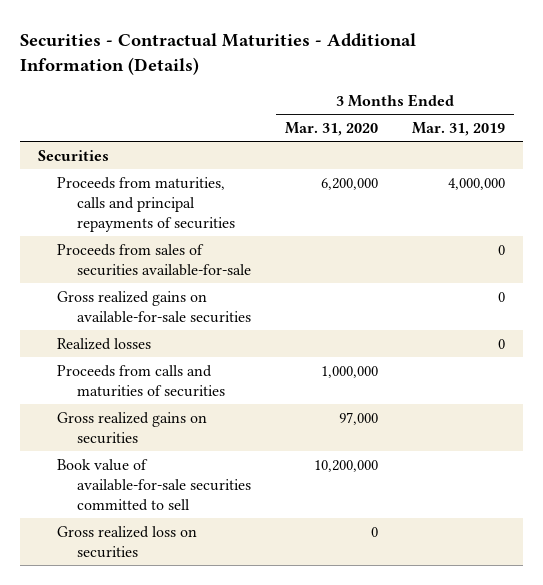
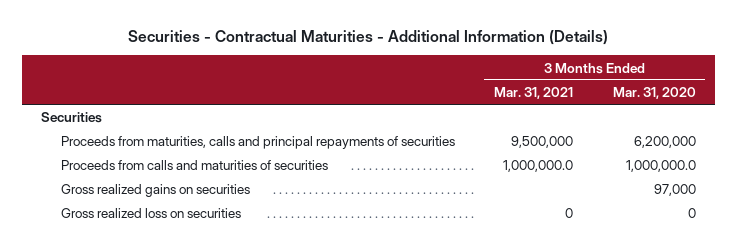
[412,122,506,137] Mar. 31, 2019 -> none
none -> [494,86,574,99] Mar. 31, 2021
[57,243,251,277] Proceeds from sales of securities available-for-sale -> none
[57,290,251,324] Gross realized gains on available-for-sale securities -> none
[57,337,152,350] Realized losses -> none
[320,365,378,378] 1,000,000 -> [625,160,696,173] 1,000,000.0
[57,458,251,512] Book value of available-for-sale securities committed to sell -> none

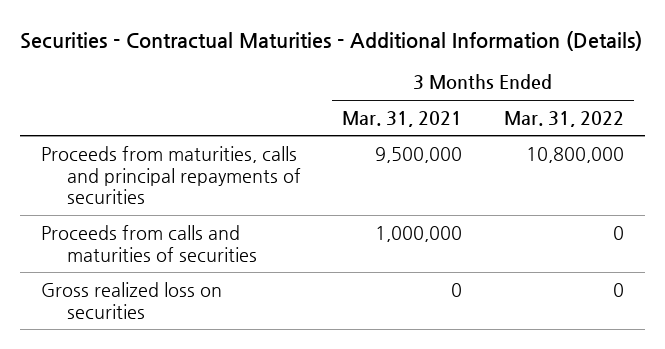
[612,86,696,99] Mar. 31, 2020 -> none
none -> [503,110,624,127] Mar. 31, 2022
[41,112,103,124] Securities -> none
[60,184,250,198] Gross realized gains on securities -> none
[503,160,574,173] 1,000,000.0 -> [375,225,463,242] 1,000,000

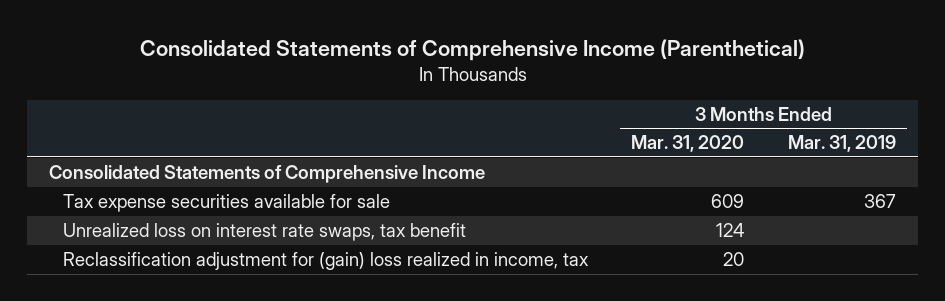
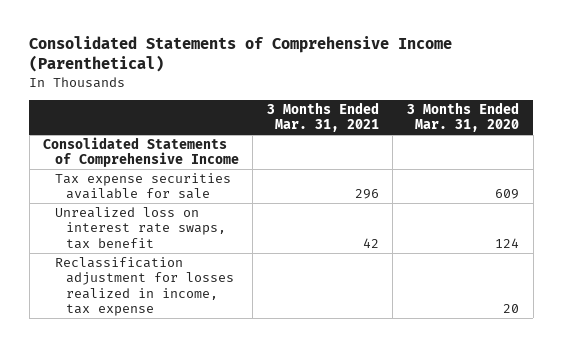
[788,135,897,153] Mar. 31, 2019 -> none
none -> [266,101,379,133] 3 Months Ended Mar. 31, 2021
[62,252,589,271] Reclassification adjustment for (gain) loss realized in income, tax -> [54,257,234,316] Reclassification adjustment for losses realized in income, tax expense

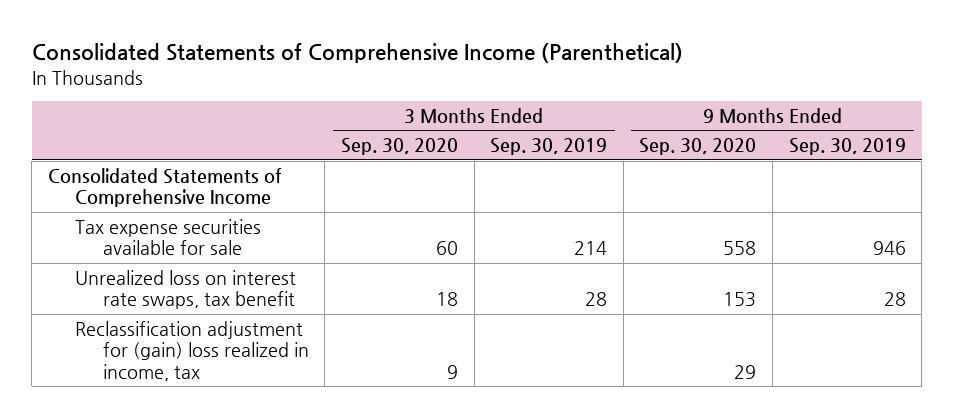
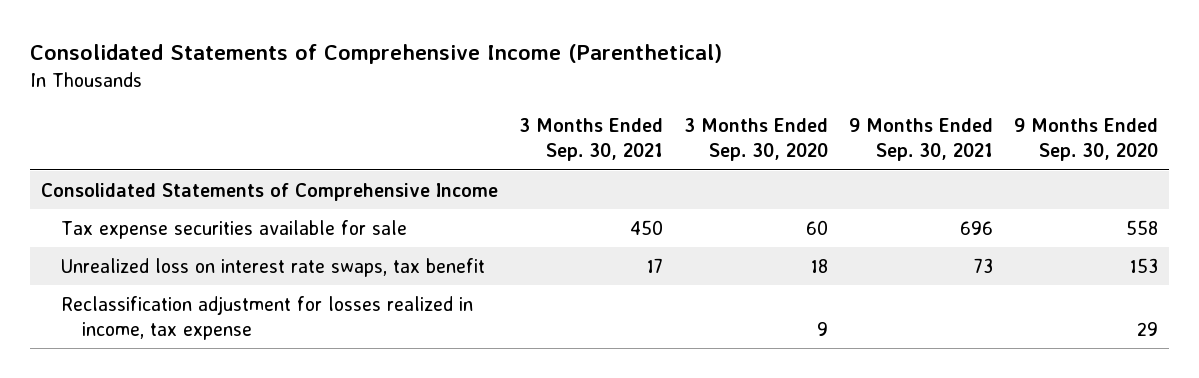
[490,138,608,156] Sep. 30, 2019 -> none
[788,138,906,156] Sep. 30, 2019 -> none
none -> [518,118,663,162] 3 Months Ended Sep. 30, 2021
none -> [848,118,993,162] 9 Months Ended Sep. 30, 2021
[75,320,309,381] Reclassification adjustment for (gain) loss realized in income, tax -> [61,295,474,340] Reclassification adjustment for losses realized in income, tax expense

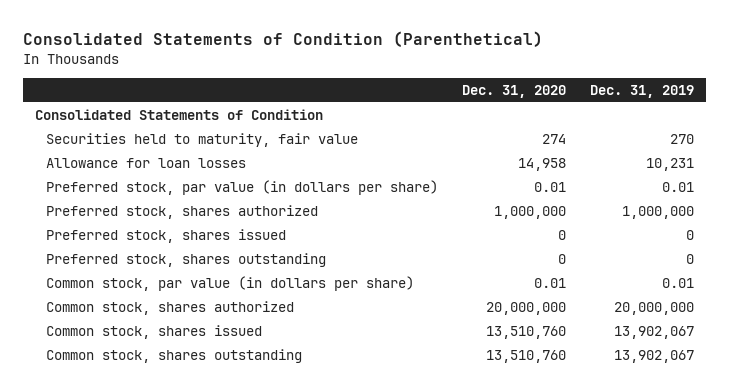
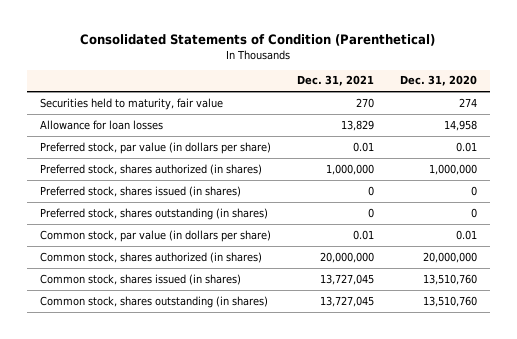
[589,84,694,98] Dec. 31, 2019 -> none
none -> [296,75,374,87] Dec. 31, 2021
[34,109,323,121] Consolidated Statements of Condition -> none
[45,205,318,220] Preferred stock, shares authorized -> [39,163,262,175] Preferred stock, shares authorized (in shares)
[45,229,286,244] Preferred stock, shares issued -> [39,185,241,197] Preferred stock, shares issued (in shares)
[45,253,326,268] Preferred stock, shares outstanding -> [39,207,268,220] Preferred stock, shares outstanding (in shares)
[45,301,294,316] Common stock, shares authorized -> [39,251,262,263] Common stock, shares authorized (in shares)
[45,325,262,340] Common stock, shares issued -> [39,273,241,285] Common stock, shares issued (in shares)
[45,349,302,364] Common stock, shares outstanding -> [39,295,268,308] Common stock, shares outstanding (in shares)

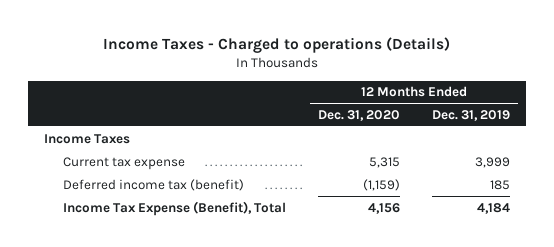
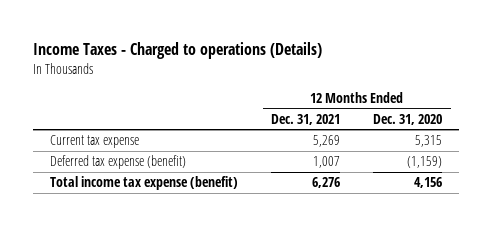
[432,109,511,121] Dec. 31, 2019 -> none
none -> [271,113,341,125] Dec. 31, 2021
[43,133,130,144] Income Taxes -> none
[62,178,244,191] Deferred income tax (benefit) -> [50,155,187,170] Deferred tax expense (benefit)
[62,200,286,216] Income Tax Expense (Benefit), Total -> [50,176,239,191] Total income tax expense (benefit)

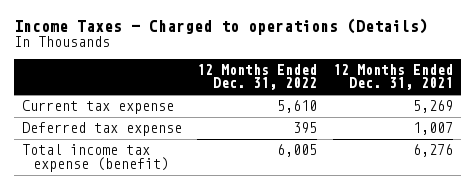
[373,113,443,125] Dec. 31, 2020 -> none
none -> [197,64,318,91] 12 Months Ended Dec. 31, 2022
[50,155,187,170] Deferred tax expense (benefit) -> [21,122,182,137] Deferred tax expense

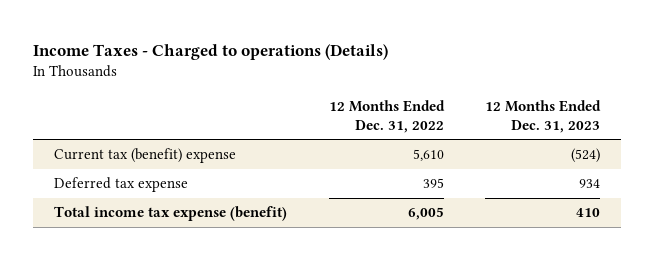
[332,64,453,91] 12 Months Ended Dec. 31, 2021 -> none
none -> [485,99,602,133] 12 Months Ended Dec. 31, 2023
[21,100,174,115] Current tax expense -> [54,148,237,164] Current tax (benefit) expense

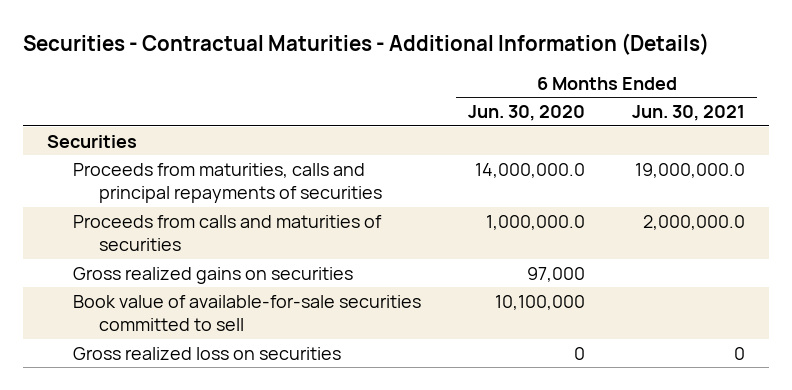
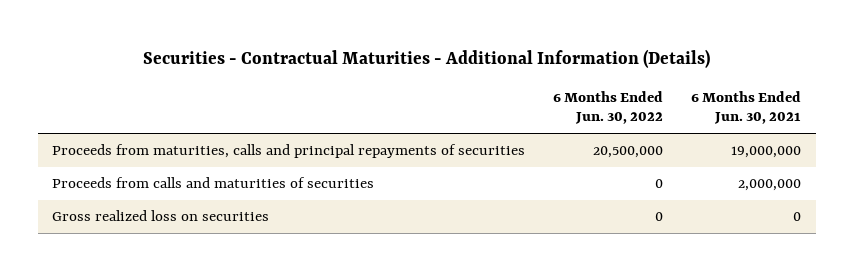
[468,105,586,122] Jun. 30, 2020 -> none
none -> [553,90,664,125] 6 Months Ended Jun. 30, 2022
[46,134,137,148] Securities -> none
[73,266,354,284] Gross realized gains on securities -> none
[73,294,422,332] Book value of available-for-sale securities committed to sell -> none
[635,162,746,178] 19,000,000.0 -> [731,146,802,159] 19,000,000
[643,214,746,230] 2,000,000.0 -> [738,179,802,192] 2,000,000

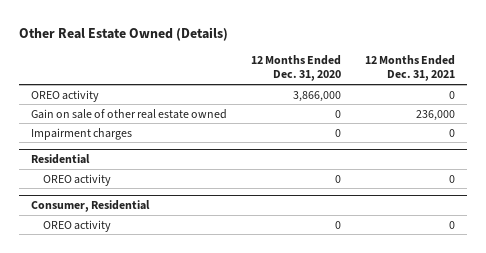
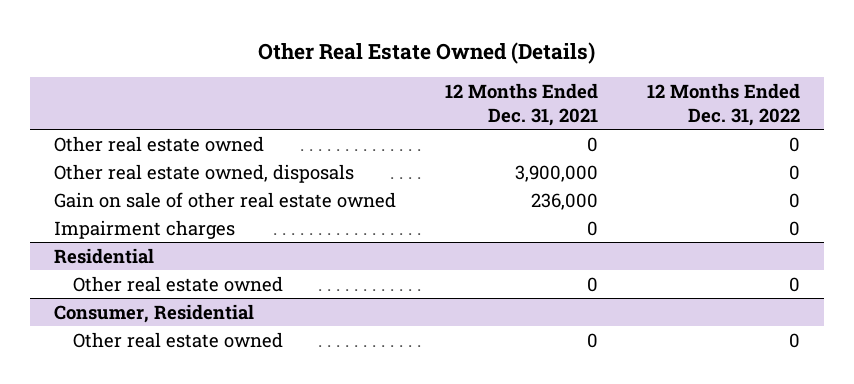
[251,54,342,82] 12 Months Ended Dec. 31, 2020 -> none
none -> [646,82,800,126] 12 Months Ended Dec. 31, 2022
[30,89,99,102] OREO activity -> [54,135,265,152] Other real estate owned
none -> [54,163,355,183] Other real estate owned, disposals
[43,173,112,186] OREO activity -> [72,275,283,292] Other real estate owned
[43,219,112,232] OREO activity -> [72,331,283,348] Other real estate owned

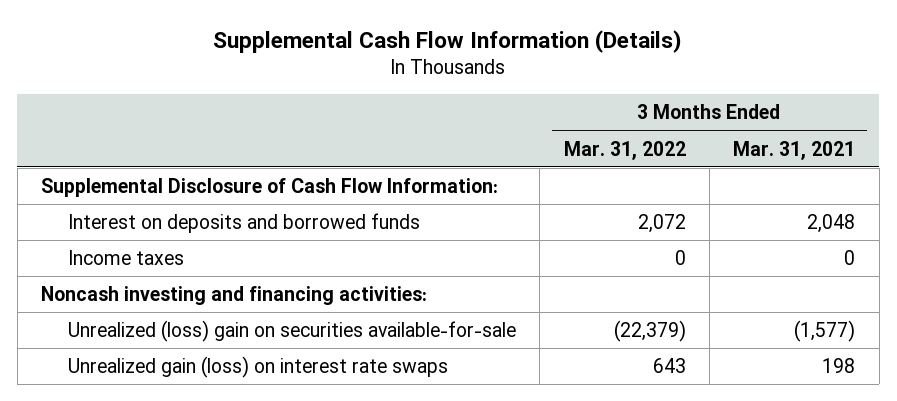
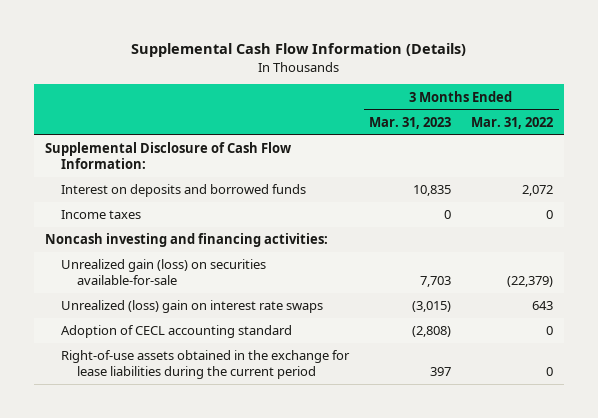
[733,140,856,160] Mar. 31, 2021 -> none
none -> [369,116,452,129] Mar. 31, 2023
[68,320,517,343] Unrealized (loss) gain on securities available-for-sale -> [60,259,266,285] Unrealized gain (loss) on securities available-for-sale
[68,356,449,379] Unrealized gain (loss) on interest rate swaps -> [60,300,323,314] Unrealized (loss) gain on interest rate swaps
none -> [60,325,292,339] Adoption of CECL accounting standard
none -> [60,350,350,379] Right-of-use assets obtained in the exchange for lease liabilities during the current period

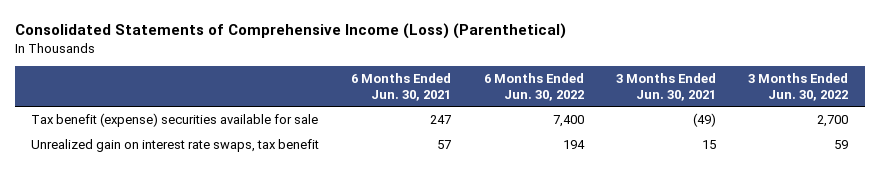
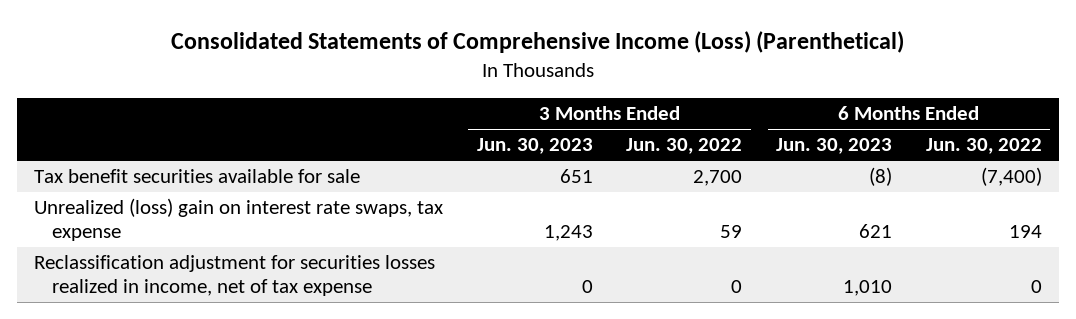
[351,73,452,101] 6 Months Ended Jun. 30, 2021 -> none
[616,73,717,101] 3 Months Ended Jun. 30, 2021 -> none
none -> [476,138,593,155] Jun. 30, 2023
none -> [776,138,893,155] Jun. 30, 2023
[31,113,319,128] Tax benefit (expense) securities available for sale -> [34,169,361,184] Tax benefit securities available for sale
[552,115,584,128] 7,400 -> [980,167,1042,187] (7,400)
[31,139,320,153] Unrealized gain on interest rate swaps, tax benefit -> [34,198,444,242] Unrealized (loss) gain on interest rate swaps, tax expense
none -> [34,255,436,297] Reclassification adjustment for securities losses realized in income, net of tax expense

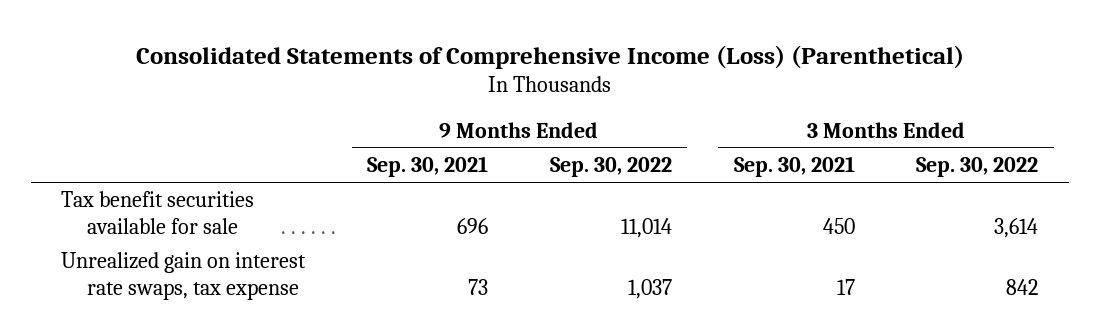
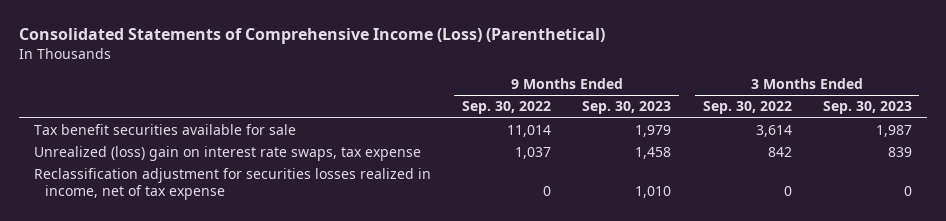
[367,156,489,178] Sep. 30, 2021 -> none
[733,156,855,178] Sep. 30, 2021 -> none
none -> [582,101,672,115] Sep. 30, 2023
none -> [822,101,912,115] Sep. 30, 2023
[61,252,307,300] Unrealized gain on interest rate swaps, tax expense -> [34,146,422,162] Unrealized (loss) gain on interest rate swaps, tax expense
none -> [34,168,432,200] Reclassification adjustment for securities losses realized in income, net of tax expense

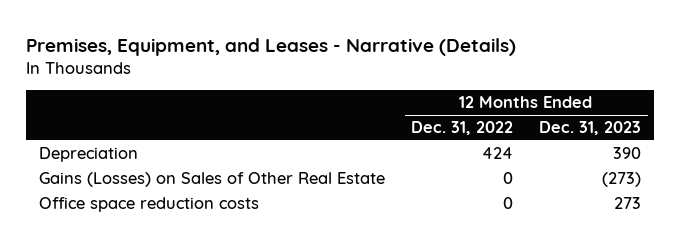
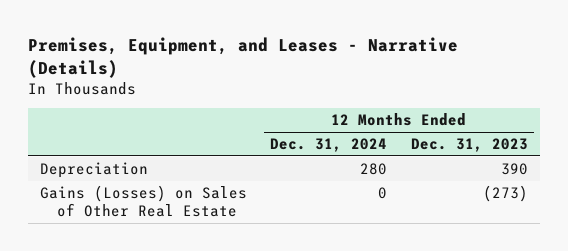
[411,121,514,136] Dec. 31, 2022 -> none
none -> [270,137,388,152] Dec. 31, 2024
[39,197,260,213] Office space reduction costs -> none

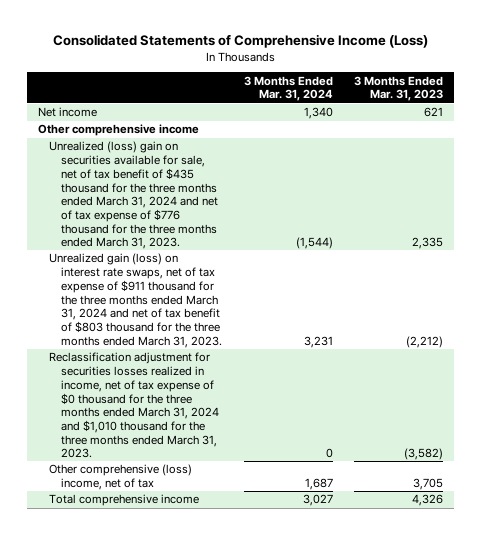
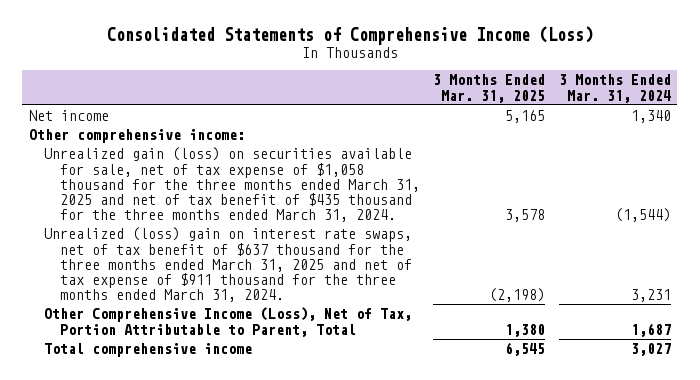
[354,75,444,102] 3 Months Ended Mar. 31, 2023 -> none
none -> [433,74,546,103] 3 Months Ended Mar. 31, 2025
[49,352,219,459] Reclassification adjustment for securities losses realized in income, net of tax expense of $0 thousand for the three months ended March 31, 2024 and $1,010 thousand for the three months ended March 31, 2023. -> none
[37,124,199,137] Other comprehensive income -> [29,129,246,144] Other comprehensive income:
[49,141,218,250] Unrealized (loss) gain on securities available for sale, net of tax benefit of $435 thousand for the three months ended March 31, 2024 and net of tax expense of $776 thousand for the three months ended March 31, 2023. -> [44,147,420,223] Unrealized gain (loss) on securities available for sale, net of tax expense of $1,058 thousand for the three months ended March 31, 2025 and net of tax benefit of $435 thousand for the three months ended March 31, 2024.
[49,253,222,348] Unrealized gain (loss) on interest rate swaps, net of tax expense of $911 thousand for the three months ended March 31, 2024 and net of tax benefit of $803 thousand for the three months ended March 31, 2023. -> [44,227,413,303] Unrealized (loss) gain on interest rate swaps, net of tax benefit of $637 thousand for the three months ended March 31, 2025 and net of tax expense of $911 thousand for the three months ended March 31, 2024.
[49,464,193,491] Other comprehensive (loss) income, net of tax -> [44,307,413,337] Other Comprehensive Income (Loss), Net of Tax, Portion Attributable to Parent, Total

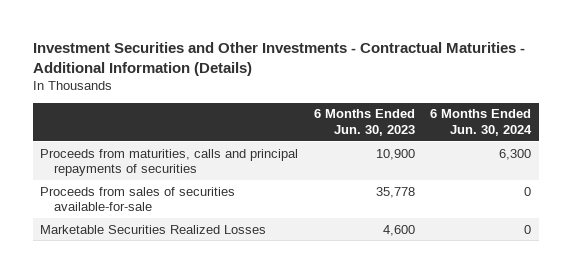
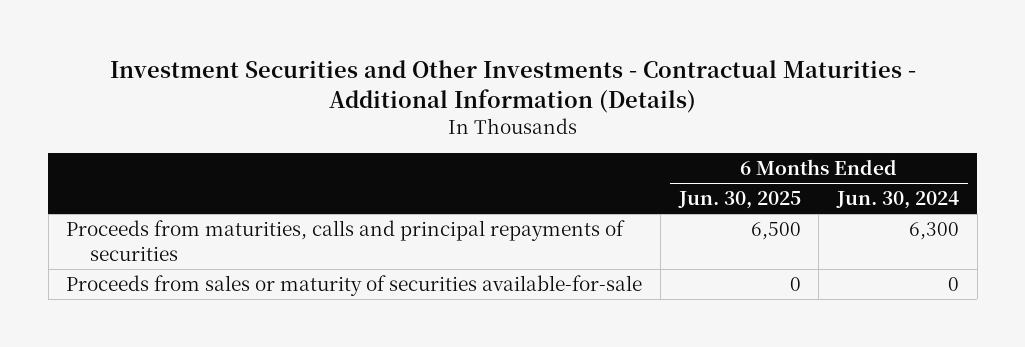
[313,109,415,137] 6 Months Ended Jun. 30, 2023 -> none
none -> [677,191,801,210] Jun. 30, 2025
[40,224,267,234] Marketable Securities Realized Losses -> none
[40,186,236,212] Proceeds from sales of securities available-for-sale -> [66,275,643,297] Proceeds from sales or maturity of securities available-for-sale

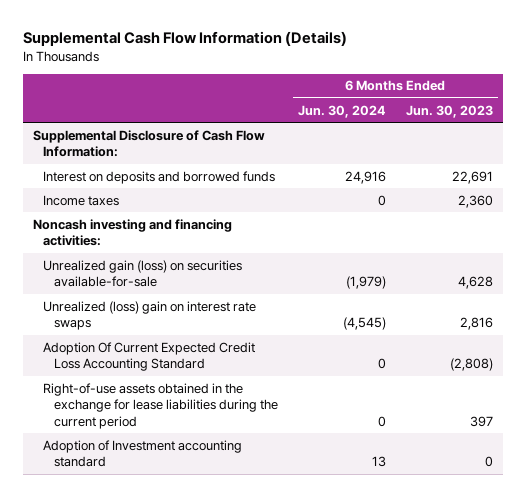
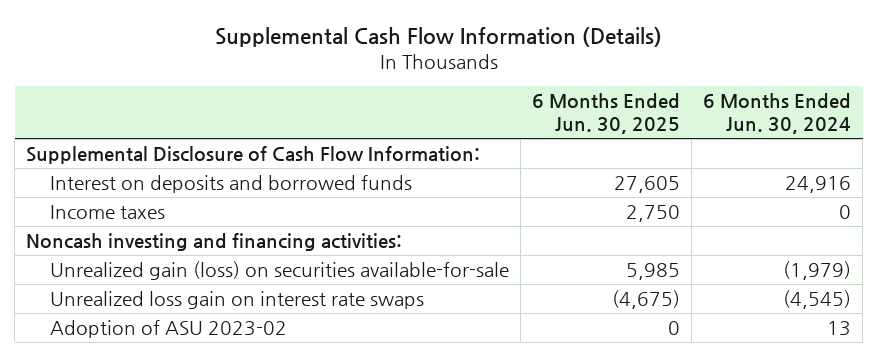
[405,104,493,118] Jun. 30, 2023 -> none
none -> [532,92,681,135] 6 Months Ended Jun. 30, 2025
[43,341,256,372] Adoption Of Current Expected Credit Loss Accounting Standard -> none
[43,382,278,429] Right-of-use assets obtained in the exchange for lease liabilities during the current period -> none
[43,439,243,468] Adoption of Investment accounting standard -> none
[43,300,257,331] Unrealized (loss) gain on interest rate swaps -> [50,290,425,309] Unrealized loss gain on interest rate swaps
none -> [50,319,288,338] Adoption of ASU 2023-02

